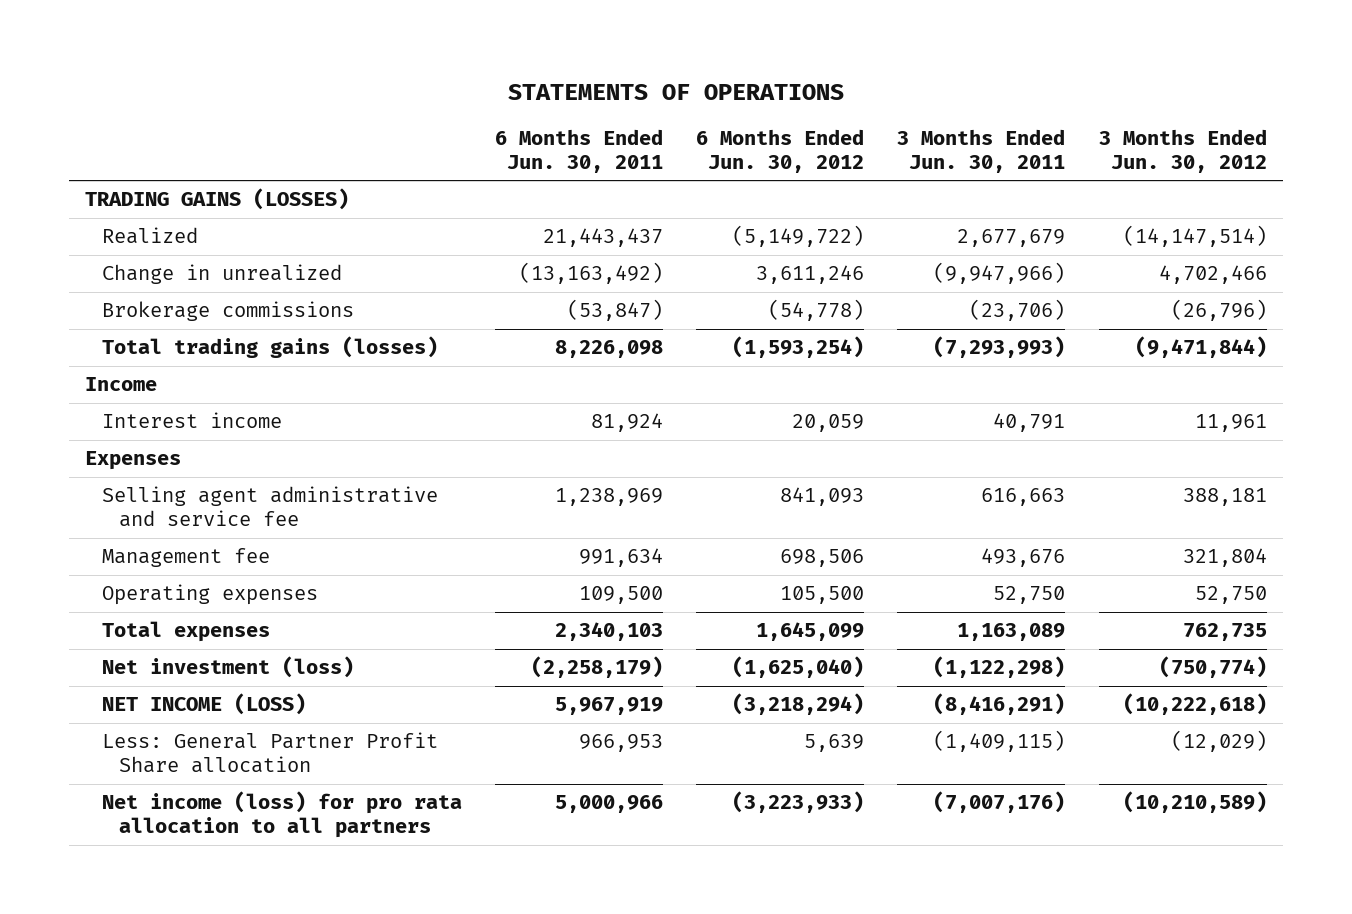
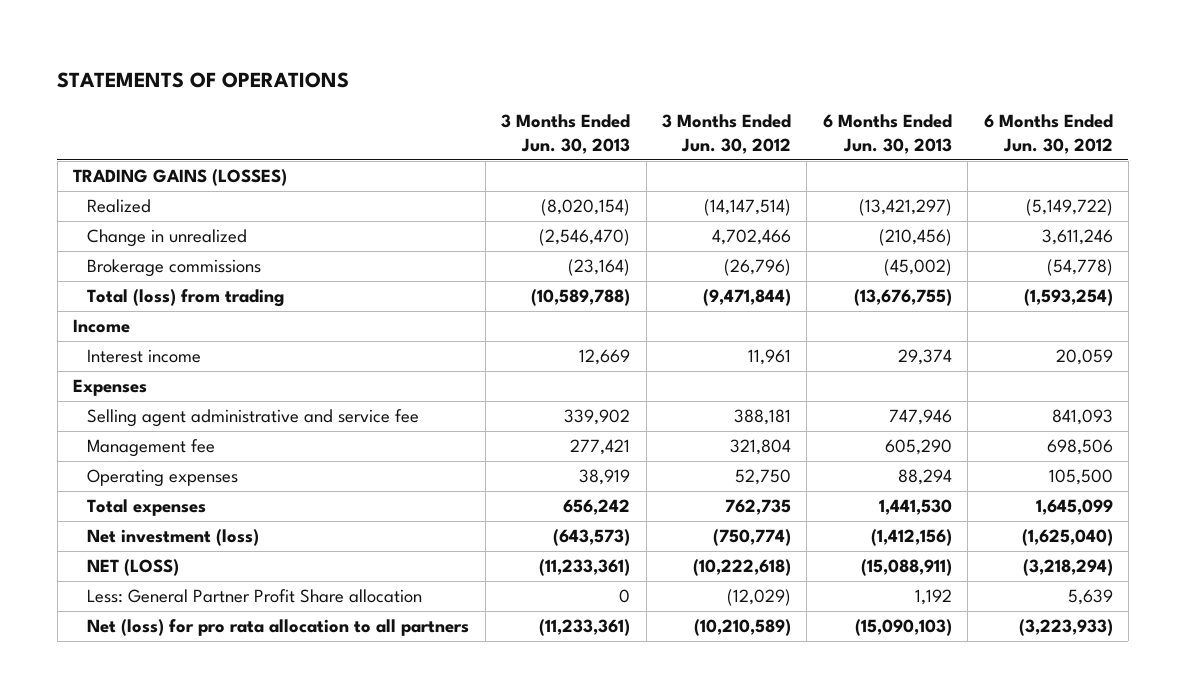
[495,129,664,173] 6 Months Ended Jun. 30, 2011 -> none
[897,129,1066,173] 3 Months Ended Jun. 30, 2011 -> none
none -> [501,113,631,154] 3 Months Ended Jun. 30, 2013
none -> [822,113,952,154] 6 Months Ended Jun. 30, 2013
[102,336,439,359] Total trading gains (losses) -> [87,289,285,308] Total (loss) from trading
[102,693,307,716] NET INCOME (LOSS) -> [87,559,180,577] NET (LOSS)
[102,791,463,839] Net income (loss) for pro rata allocation to all partners -> [87,619,470,637] Net (loss) for pro rata allocation to all partners

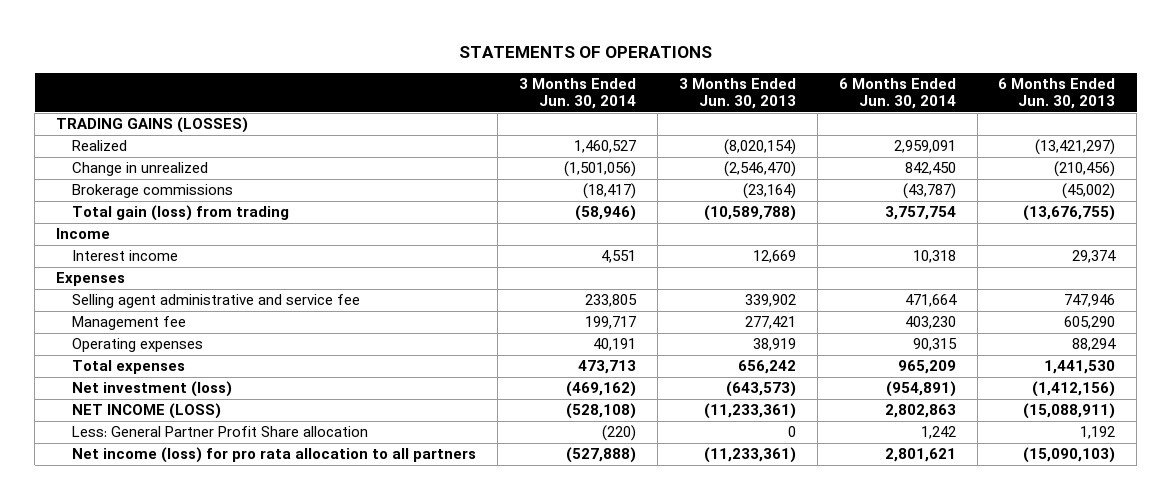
[661,113,791,154] 3 Months Ended Jun. 30, 2012 -> none
[983,113,1113,154] 6 Months Ended Jun. 30, 2012 -> none
none -> [518,77,636,110] 3 Months Ended Jun. 30, 2014
none -> [838,77,956,110] 6 Months Ended Jun. 30, 2014
[87,289,285,308] Total (loss) from trading -> [72,205,290,222] Total gain (loss) from trading
[87,559,180,577] NET (LOSS) -> [72,403,222,420] NET INCOME (LOSS)
[87,619,470,637] Net (loss) for pro rata allocation to all partners -> [72,447,477,464] Net income (loss) for pro rata allocation to all partners

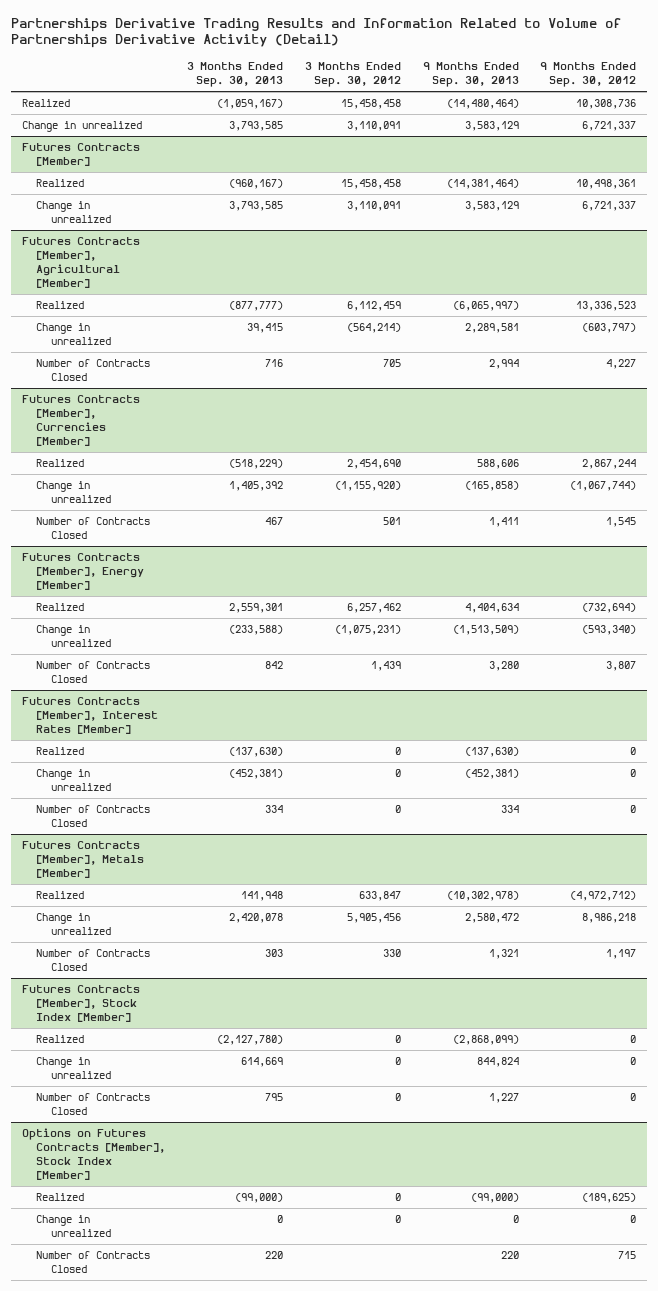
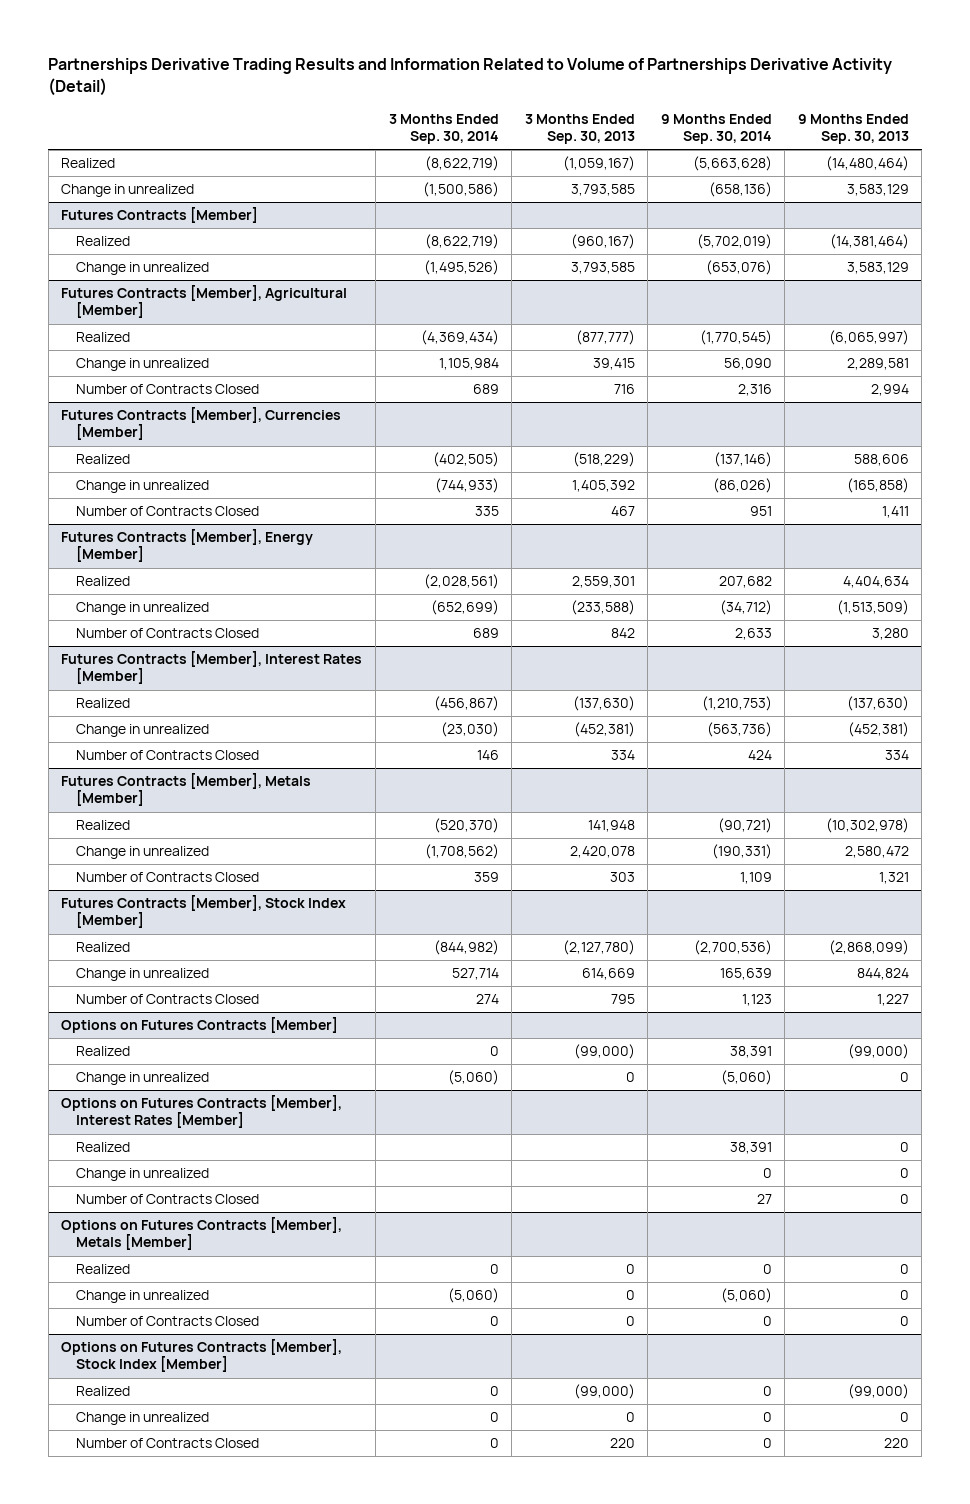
[304,62,401,88] 3 Months Ended Sep. 30, 2012 -> none
[540,62,637,88] 9 Months Ended Sep. 30, 2012 -> none
none -> [388,114,499,145] 3 Months Ended Sep. 30, 2014
none -> [660,114,772,145] 9 Months Ended Sep. 30, 2014
none -> [61,1017,339,1034] Options on Futures Contracts [Member]
none -> [76,1046,131,1057] Realized
none -> [76,1072,210,1086] Change in unrealized
none -> [61,1095,343,1129] Options on Futures Contracts [Member], Interest Rates [Member]
none -> [76,1142,131,1153] Realized
none -> [76,1168,210,1182] Change in unrealized
none -> [76,1194,260,1205] Number of Contracts Closed
none -> [61,1217,343,1251] Options on Futures Contracts [Member], Metals [Member]
none -> [76,1264,131,1275] Realized
none -> [76,1290,210,1304] Change in unrealized
none -> [76,1316,260,1327] Number of Contracts Closed

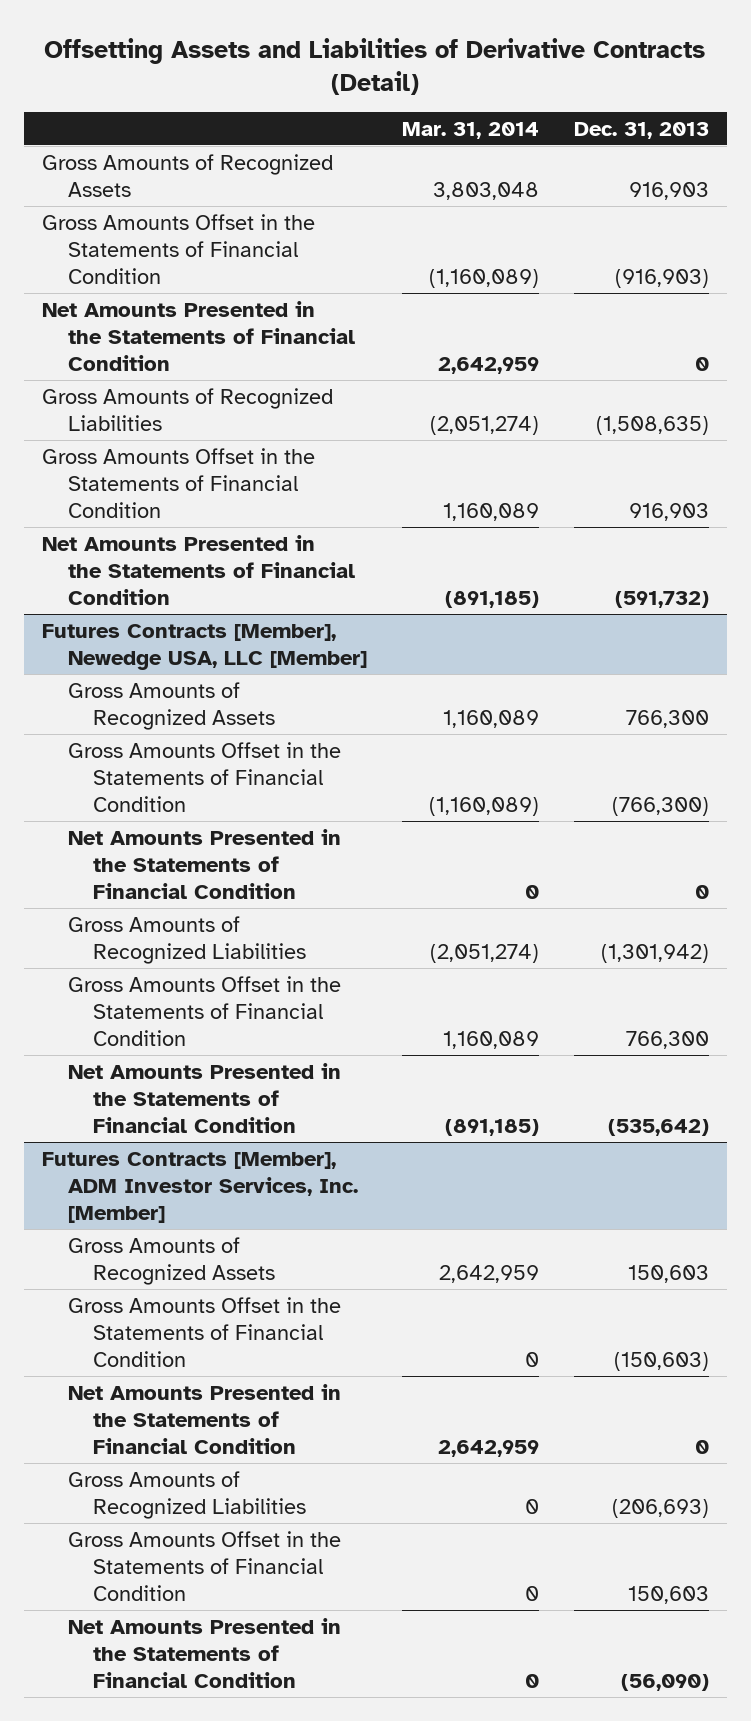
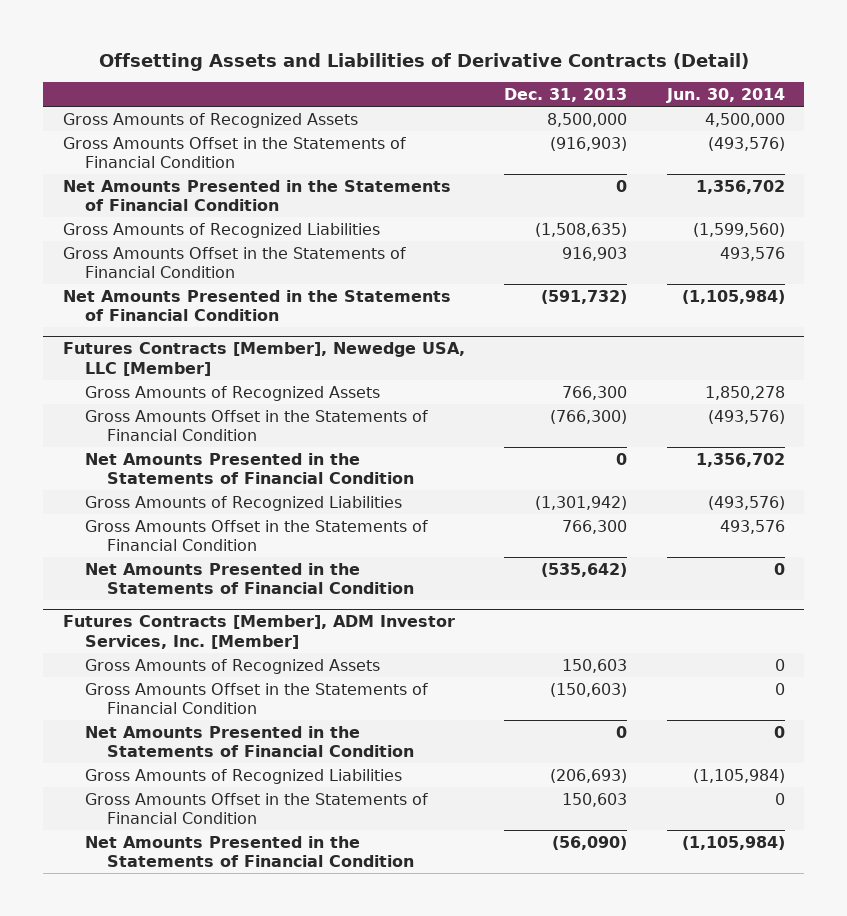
[401,121,539,139] Mar. 31, 2014 -> none
none -> [665,88,785,104] Jun. 30, 2014
[629,181,710,200] 916,903 -> [547,112,628,127] 8,500,000

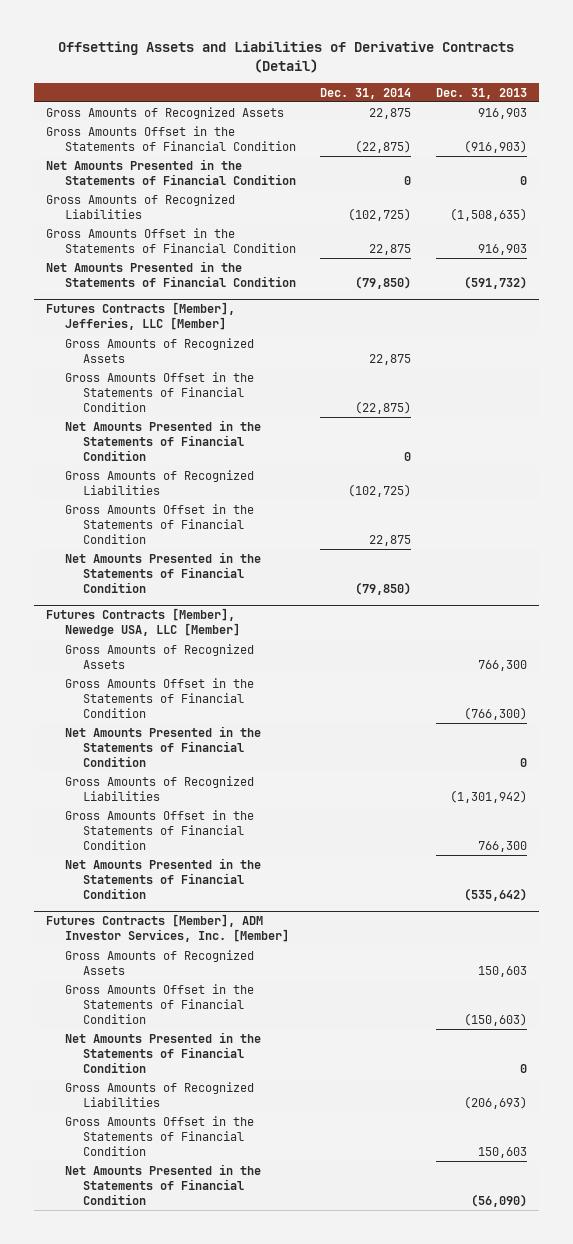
[665,88,785,104] Jun. 30, 2014 -> none
none -> [320,87,412,99] Dec. 31, 2014
[547,112,628,127] 8,500,000 -> [477,107,527,119] 916,903
none -> [46,302,236,331] Futures Contracts [Member], Jefferies, LLC [Member]
none -> [64,337,254,363] Gross Amounts of Recognized Assets
none -> [64,371,254,412] Gross Amounts Offset in the Statements of Financial Condition
none -> [64,419,261,461] Net Amounts Presented in the Statements of Financial Condition
none -> [64,469,254,495] Gross Amounts of Recognized Liabilities
none -> [64,503,254,544] Gross Amounts Offset in the Statements of Financial Condition
none -> [64,551,261,593] Net Amounts Presented in the Statements of Financial Condition

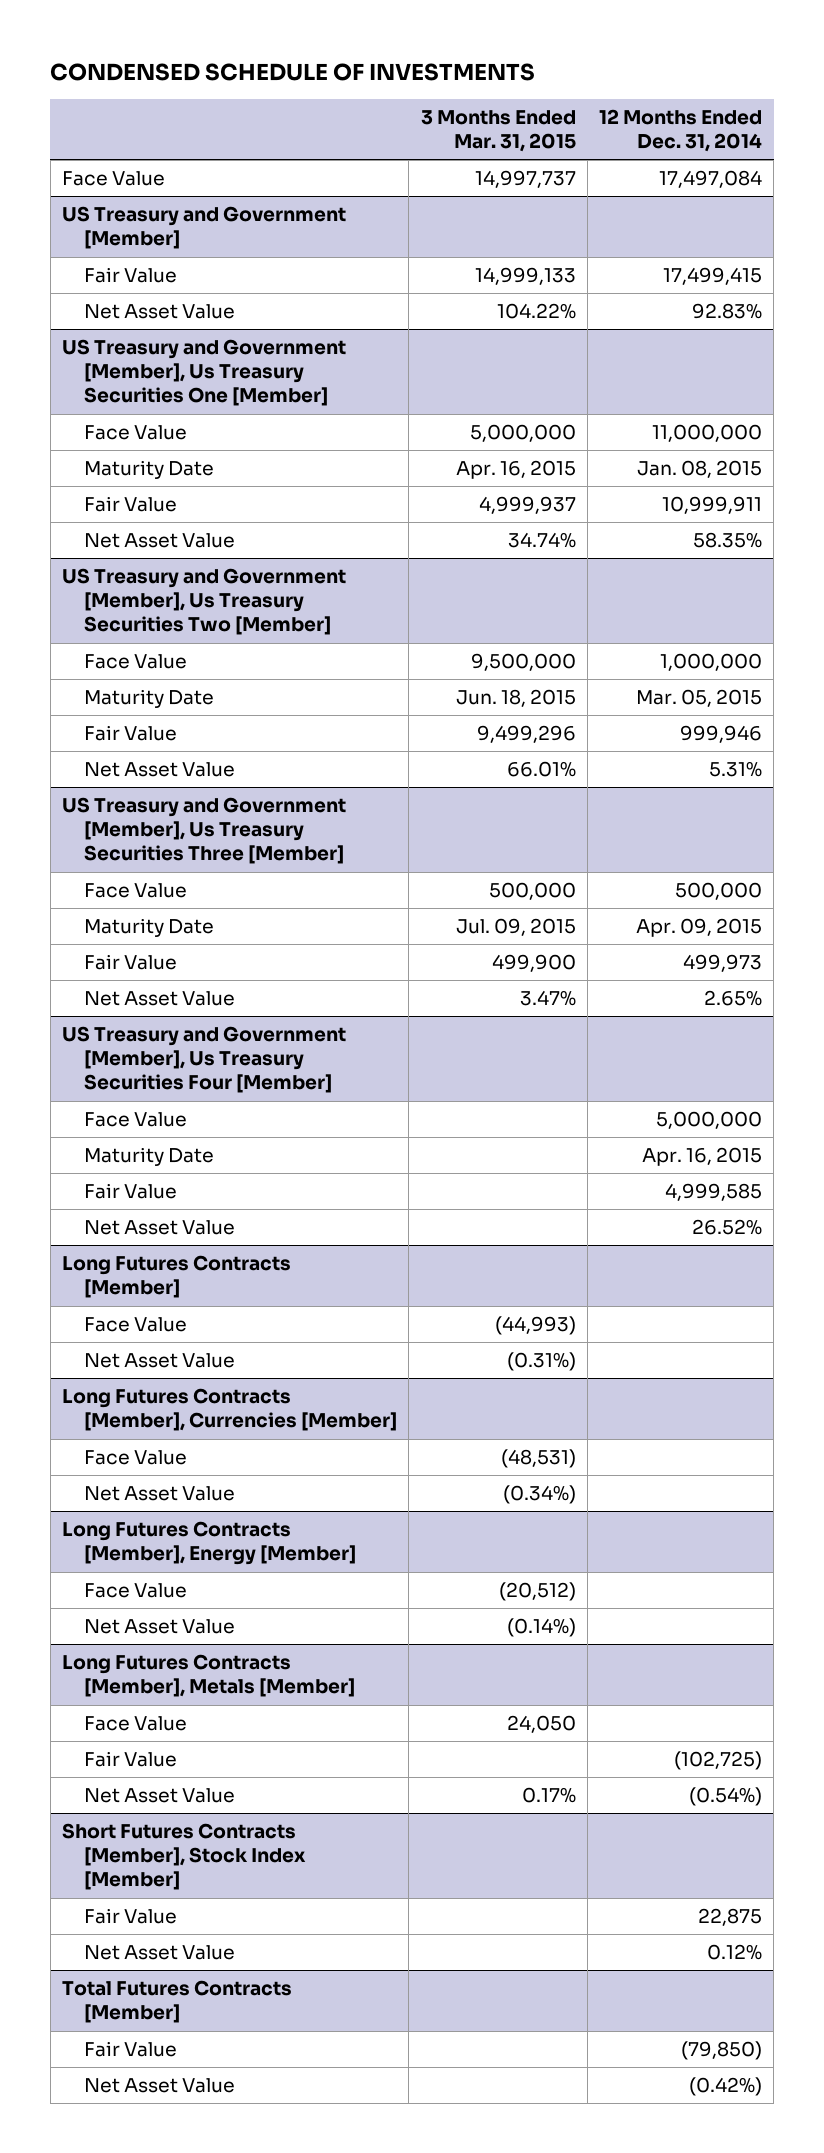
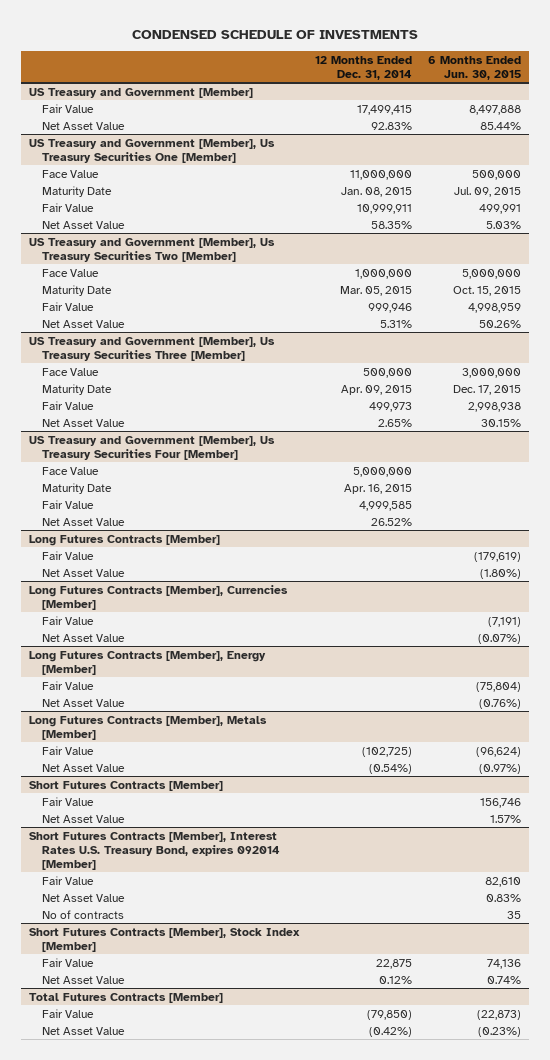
[420,110,576,153] 3 Months Ended Mar. 31, 2015 -> none
none -> [428,55,522,80] 6 Months Ended Jun. 30, 2015
[61,171,165,187] Face Value -> none
[84,1317,188,1333] Face Value -> none
none -> [42,550,95,560] Fair Value
[84,1450,188,1466] Face Value -> none
none -> [42,615,95,625] Fair Value
[84,1583,188,1599] Face Value -> none
none -> [42,680,95,690] Fair Value
[84,1716,188,1732] Face Value -> none
none -> [28,780,223,791] Short Futures Contracts [Member]
none -> [42,796,95,806] Fair Value
none -> [42,814,126,823] Net Asset Value
none -> [28,831,281,870] Short Futures Contracts [Member], Interest Rates U.S. Treasury Bond, expires 092014 [Member]
none -> [42,875,95,885] Fair Value
none -> [42,893,126,902] Net Asset Value
none -> [42,909,125,919] No of contracts

